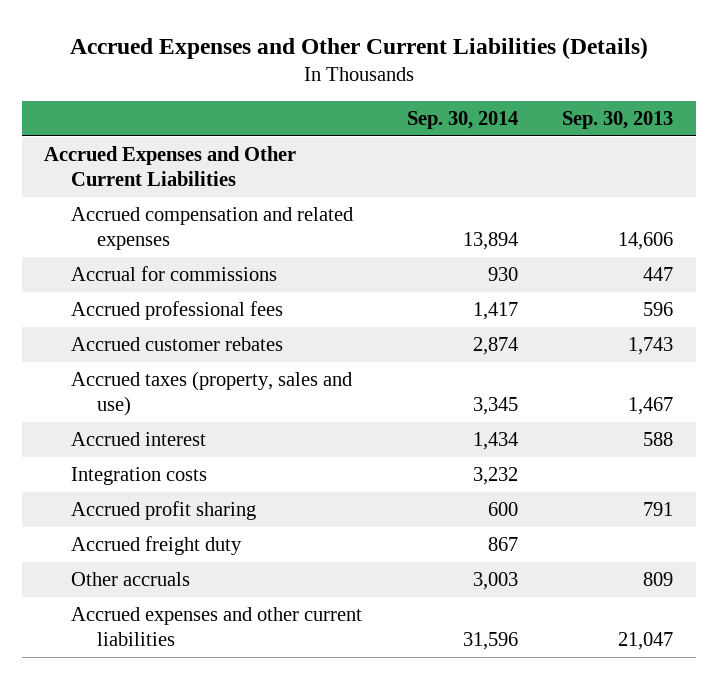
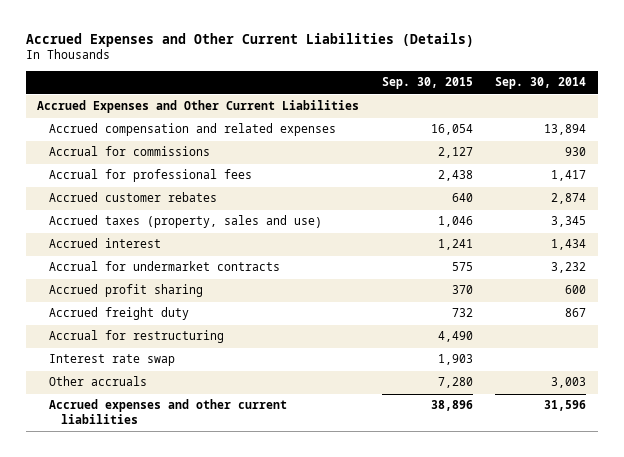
[562,111,674,130] Sep. 30, 2013 -> none
none -> [381,77,473,90] Sep. 30, 2015
[70,300,283,320] Accrued professional fees -> [49,169,253,183] Accrual for professional fees
[70,466,207,485] Integration costs -> [49,261,281,272] Accrual for undermarket contracts
none -> [49,330,225,344] Accrual for restructuring
none -> [49,354,176,367] Interest rate swap

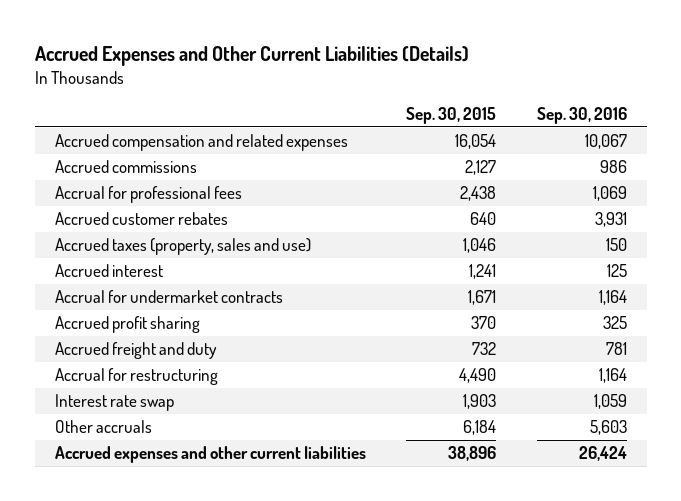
[495,77,587,90] Sep. 30, 2014 -> none
none -> [536,106,627,124] Sep. 30, 2016
[37,100,360,114] Accrued Expenses and Other Current Liabilities -> none
[49,146,211,157] Accrual for commissions -> [54,160,197,174] Accrued commissions
[451,262,473,272] 575 -> [468,290,497,306] 1,671
[49,307,190,321] Accrued freight duty -> [54,342,217,360] Accrued freight and duty
[437,377,473,389] 7,280 -> [463,420,497,436] 6,184

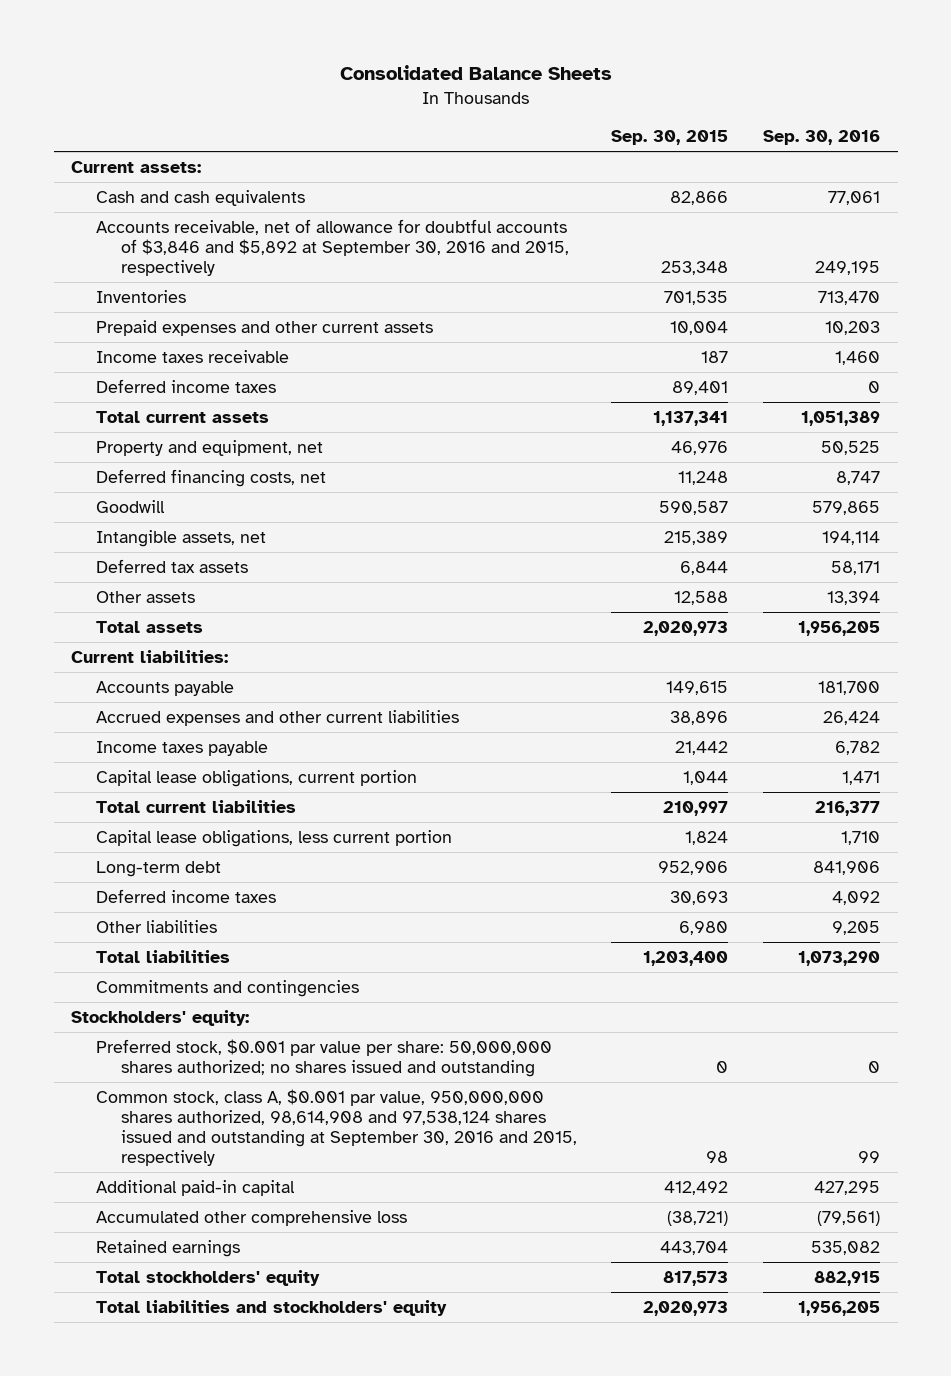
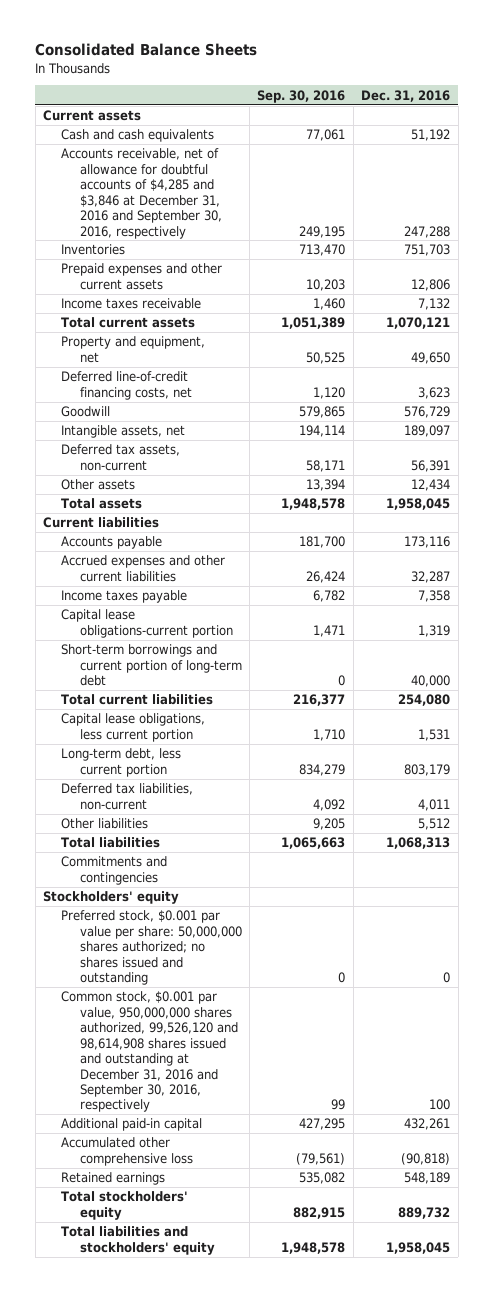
[611,130,729,146] Sep. 30, 2015 -> none
none -> [361,89,451,102] Dec. 31, 2016
[70,160,201,173] Current assets: -> [42,110,141,122] Current assets
[95,218,569,277] Accounts receivable, net of allowance for doubtful accounts of $3,846 and $5,892 at September 30, 2016 and 2015, respectively -> [61,148,222,239] Accounts receivable, net of allowance for doubtful accounts of $4,285 and $3,846 at December 31, 2016 and September 30, 2016, respectively
[95,378,276,393] Deferred income taxes -> none
[95,468,326,487] Deferred financing costs, net -> [61,371,192,400] Deferred line-of-credit financing costs, net
[836,470,881,485] 8,747 -> [313,386,346,399] 1,120
[95,558,248,573] Deferred tax assets -> [61,444,181,471] Deferred tax assets, non-current
[798,620,881,636] 1,956,205 -> [281,498,346,511] 1,948,578
[70,649,228,663] Current liabilities: -> [42,517,159,529] Current liabilities
[95,769,417,787] Capital lease obligations, current portion -> [61,609,233,638] Capital lease obligations-current portion
none -> [61,644,242,687] Short-term borrowings and current portion of long-term debt
[95,860,221,877] Long-term debt -> [61,748,182,777] Long-term debt, less current portion
[813,860,881,875] 841,906 -> [299,763,346,776] 834,279
[95,888,276,903] Deferred income taxes -> [61,783,194,810] Deferred tax liabilities, non-current
[798,950,881,966] 1,073,290 -> [281,837,346,850] 1,065,663
[70,1009,249,1026] Stockholders' equity: -> [42,891,179,905] Stockholders' equity
[95,1088,577,1167] Common stock, class A, $0.001 par value, 950,000,000 shares authorized, 98,614,908 and 97,538,124 shares issued and outstanding at September 30, 2016 and 2015, respectively -> [61,991,238,1113] Common stock, $0.001 par value, 950,000,000 shares authorized, 99,526,120 and 98,614,908 shares issued and outstanding at December 31, 2016 and September 30, 2016, respectively
[798,1300,881,1316] 1,956,205 -> [281,1241,346,1254] 1,948,578

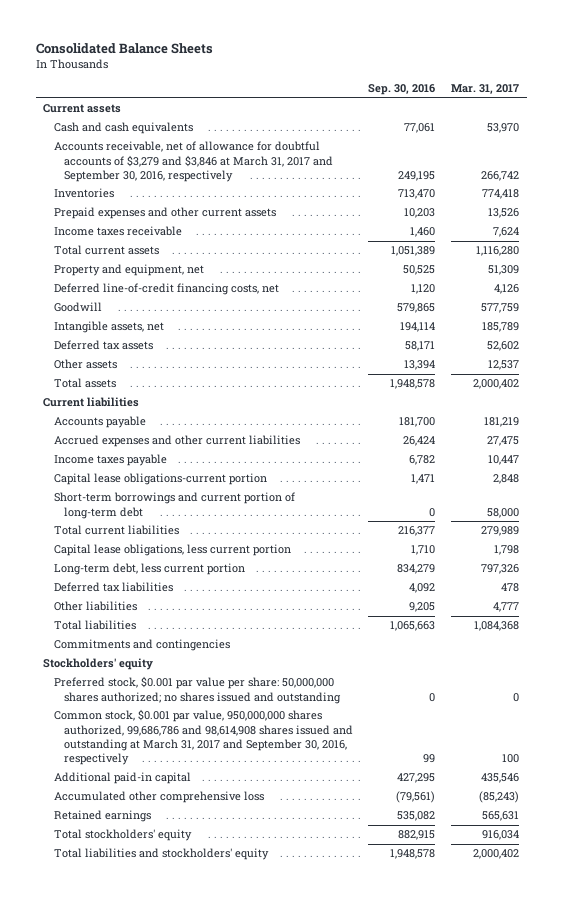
[361,89,451,102] Dec. 31, 2016 -> none
none -> [450,84,519,95] Mar. 31, 2017
[61,148,222,239] Accounts receivable, net of allowance for doubtful accounts of $4,285 and $3,846 at December 31, 2016 and September 30, 2016, respectively -> [53,141,333,183] Accounts receivable, net of allowance for doubtful accounts of $3,279 and $3,846 at March 31, 2017 and September 30, 2016, respectively
[61,444,181,471] Deferred tax assets, non-current -> [53,340,153,351] Deferred tax assets
[61,783,194,810] Deferred tax liabilities, non-current -> [53,582,173,593] Deferred tax liabilities
[61,991,238,1113] Common stock, $0.001 par value, 950,000,000 shares authorized, 99,526,120 and 98,614,908 shares issued and outstanding at December 31, 2016 and September 30, 2016, respectively -> [53,709,353,766] Common stock, $0.001 par value, 950,000,000 shares authorized, 99,686,786 and 98,614,908 shares issued and outstanding at March 31, 2017 and September 30, 2016, respectively

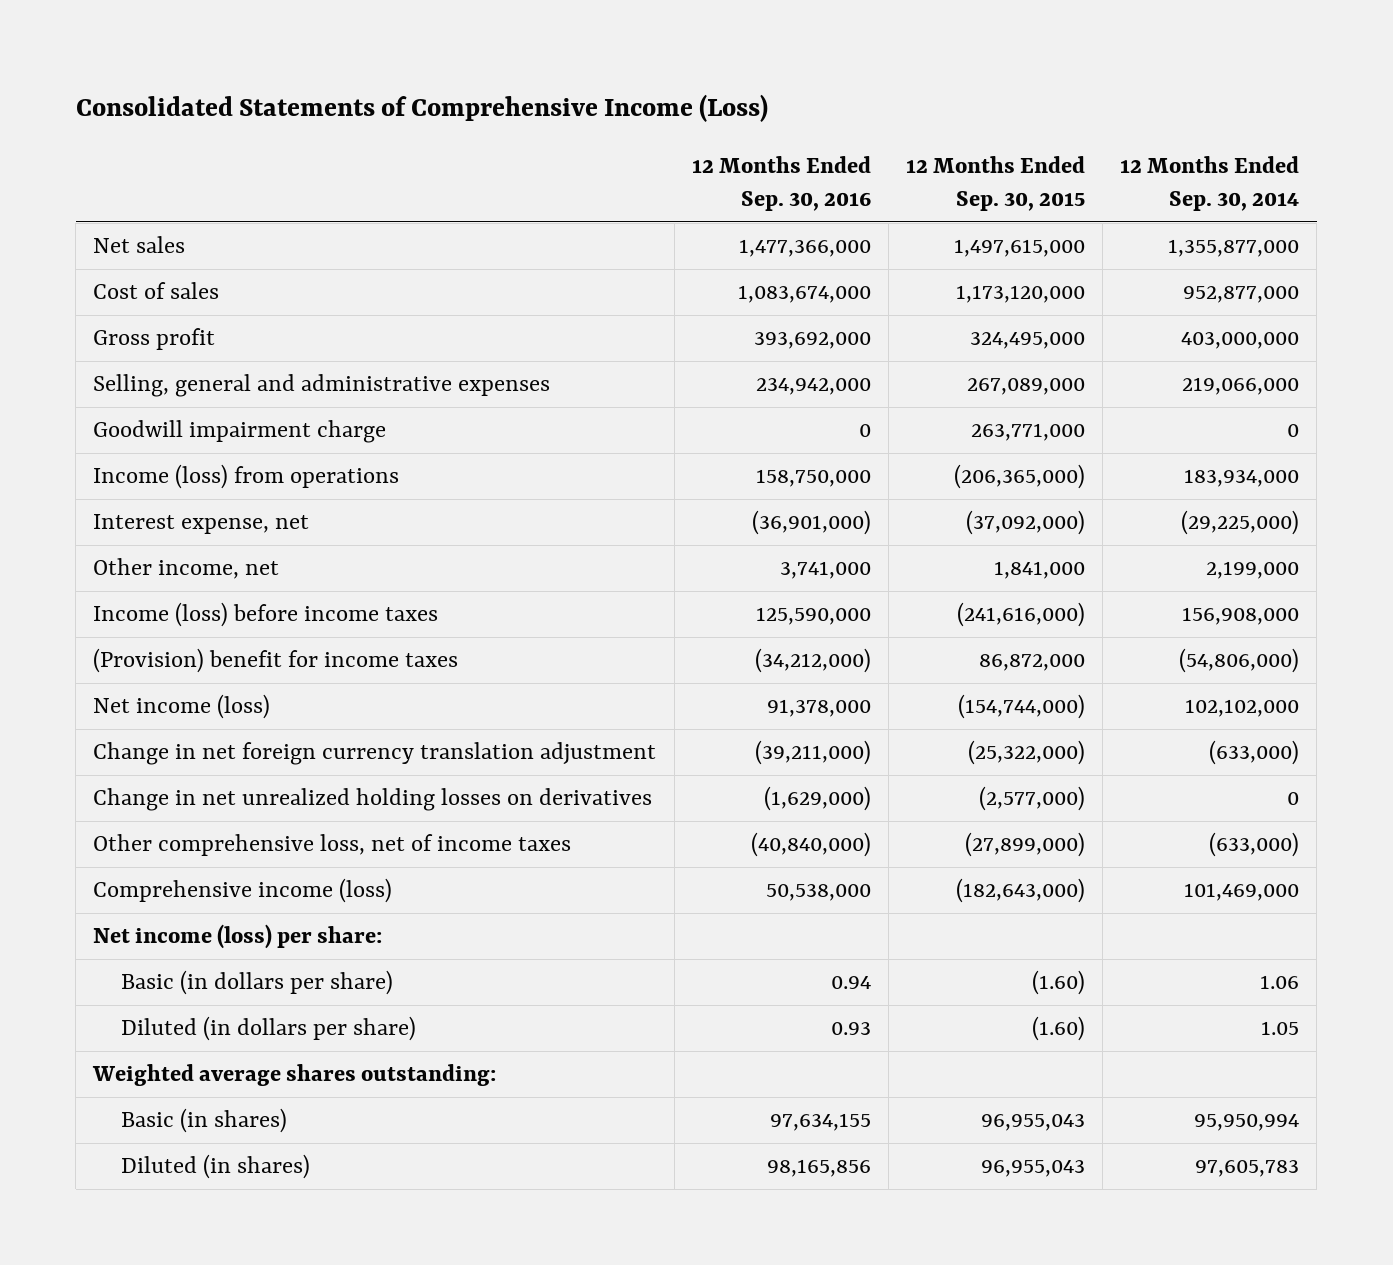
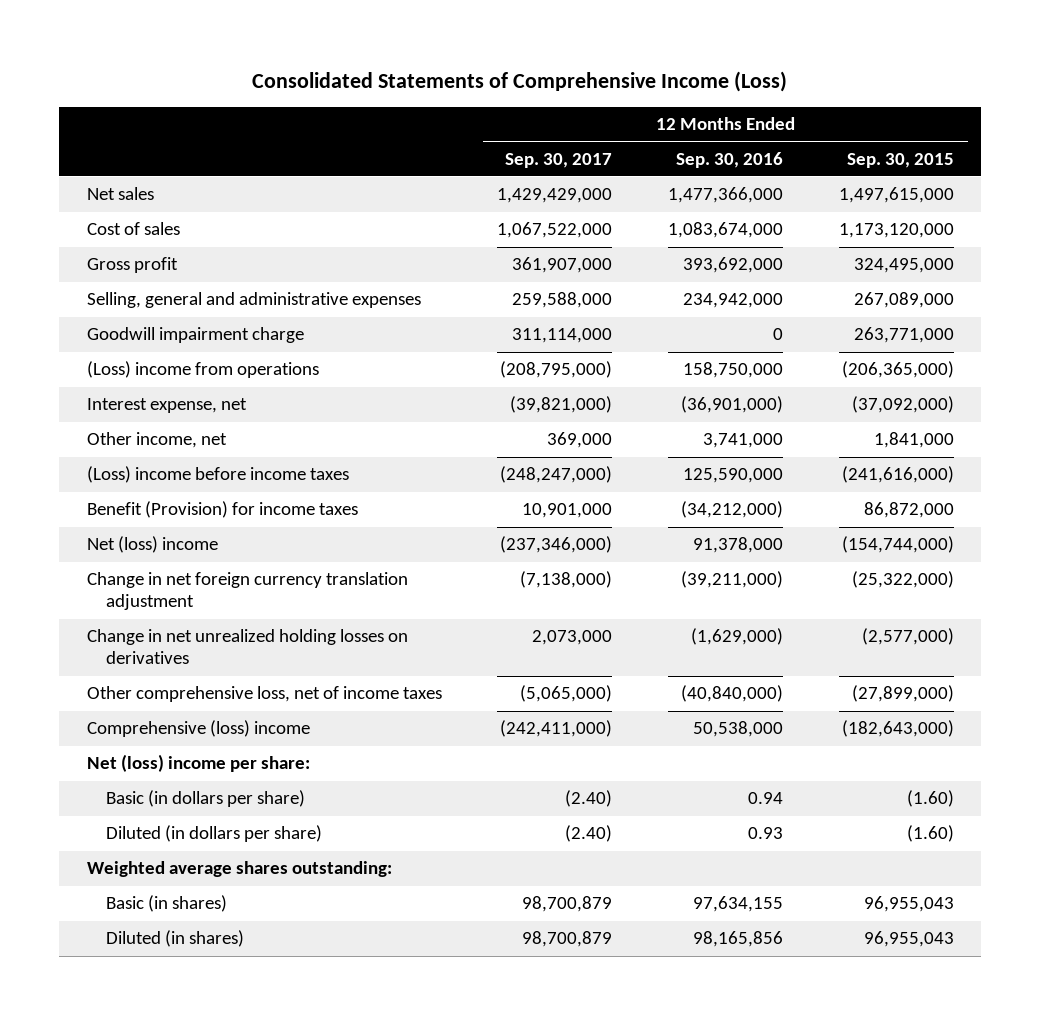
[1120,155,1300,212] 12 Months Ended Sep. 30, 2014 -> none
none -> [505,152,613,168] Sep. 30, 2017
[93,464,400,490] Income (loss) from operations -> [86,361,319,379] (Loss) income from operations
[93,602,439,628] Income (loss) before income taxes -> [86,466,349,484] (Loss) income before income taxes
[93,648,459,674] (Provision) benefit for income taxes -> [86,501,358,519] Benefit (Provision) for income taxes
[93,694,271,720] Net income (loss) -> [86,536,218,554] Net (loss) income
[93,878,393,904] Comprehensive income (loss) -> [86,720,310,738] Comprehensive (loss) income
[93,924,383,950] Net income (loss) per share: -> [86,754,310,773] Net (loss) income per share:

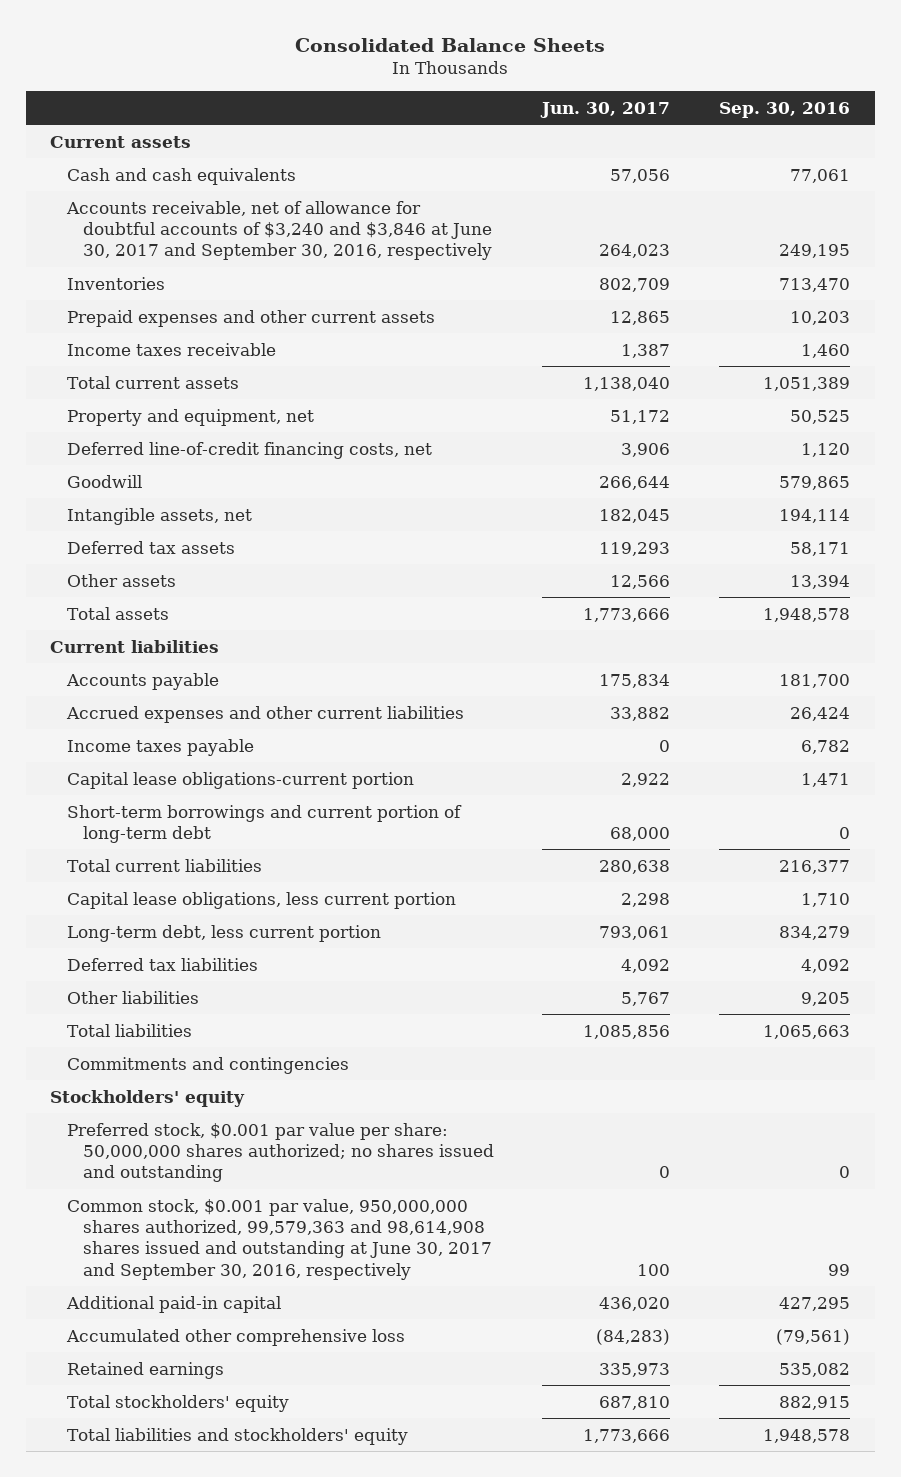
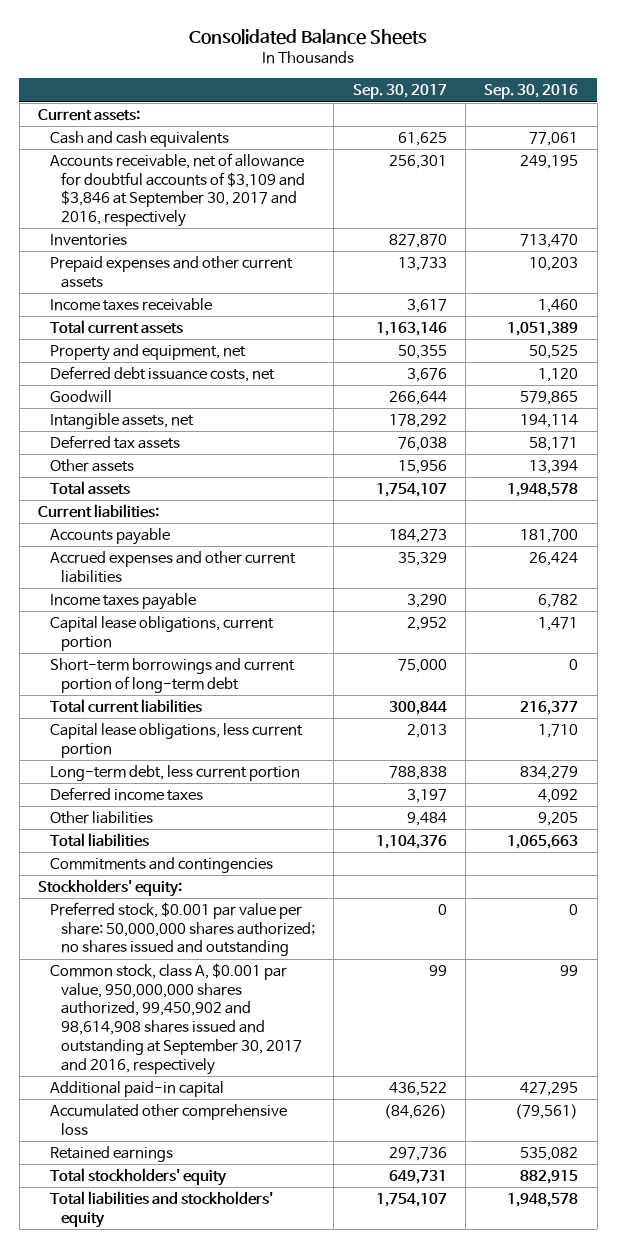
[540,101,671,118] Jun. 30, 2017 -> none
none -> [352,84,447,100] Sep. 30, 2017
[50,135,192,148] Current assets -> [38,108,141,121] Current assets:
[65,200,492,261] Accounts receivable, net of allowance for doubtful accounts of $3,240 and $3,846 at June 30, 2017 and September 30, 2016, respectively -> [49,152,305,228] Accounts receivable, net of allowance for doubtful accounts of $3,109 and $3,846 at September 30, 2017 and 2016, respectively
[66,441,432,459] Deferred line-of-credit financing costs, net -> [49,365,275,382] Deferred debt issuance costs, net
[50,639,220,653] Current liabilities -> [38,503,160,518] Current liabilities:
[66,771,414,789] Capital lease obligations-current portion -> [49,615,274,651] Capital lease obligations, current portion
[66,957,258,971] Deferred tax liabilities -> [49,786,203,801] Deferred income taxes
[50,1089,246,1107] Stockholders' equity -> [38,878,183,897] Stockholders' equity:
[66,1198,492,1280] Common stock, $0.001 par value, 950,000,000 shares authorized, 99,579,363 and 98,614,908 shares issued and outstanding at June 30, 2017 and September 30, 2016, respectively -> [49,962,302,1075] Common stock, class A, $0.001 par value, 950,000,000 shares authorized, 99,450,902 and 98,614,908 shares issued and outstanding at September 30, 2017 and 2016, respectively

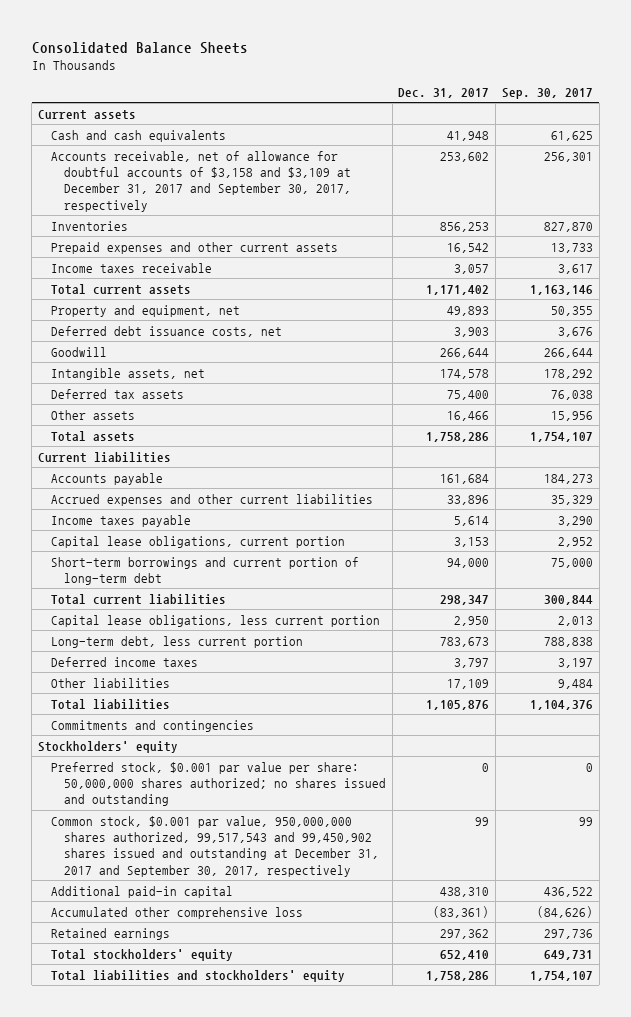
[484,84,579,100] Sep. 30, 2016 -> none
none -> [398,87,490,98] Dec. 31, 2017
[38,108,141,121] Current assets: -> [38,109,137,120] Current assets
[49,152,305,228] Accounts receivable, net of allowance for doubtful accounts of $3,109 and $3,846 at September 30, 2017 and 2016, respectively -> [51,150,351,212] Accounts receivable, net of allowance for doubtful accounts of $3,158 and $3,109 at December 31, 2017 and September 30, 2017, respectively
[38,503,160,518] Current liabilities: -> [38,451,172,463] Current liabilities
[38,878,183,897] Stockholders' equity: -> [38,740,179,753] Stockholders' equity
[49,962,302,1075] Common stock, class A, $0.001 par value, 950,000,000 shares authorized, 99,450,902 and 98,614,908 shares issued and outstanding at September 30, 2017 and 2016, respectively -> [51,815,379,877] Common stock, $0.001 par value, 950,000,000 shares authorized, 99,517,543 and 99,450,902 shares issued and outstanding at December 31, 2017 and September 30, 2017, respectively

